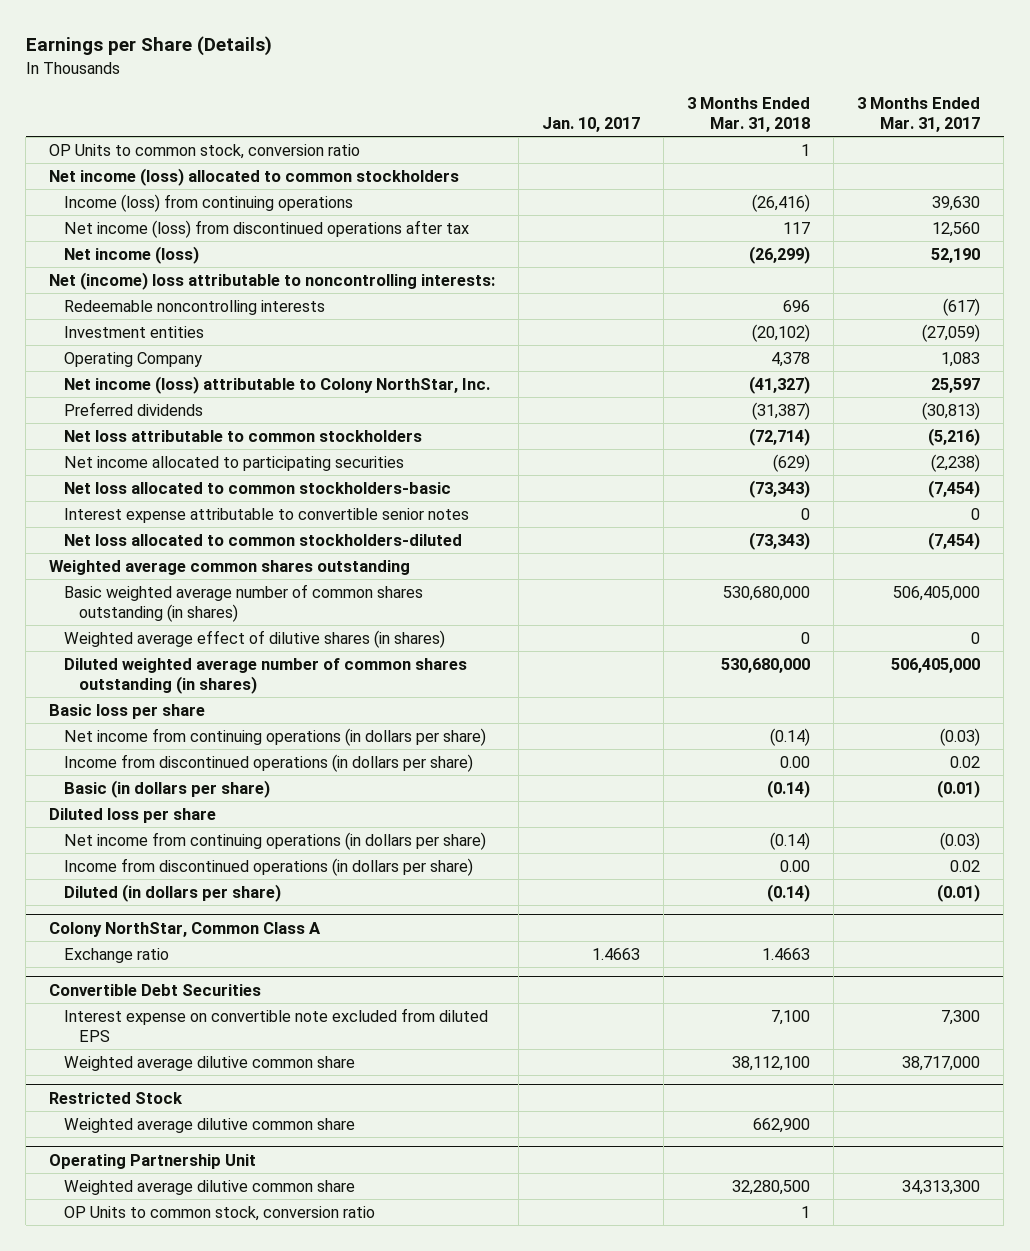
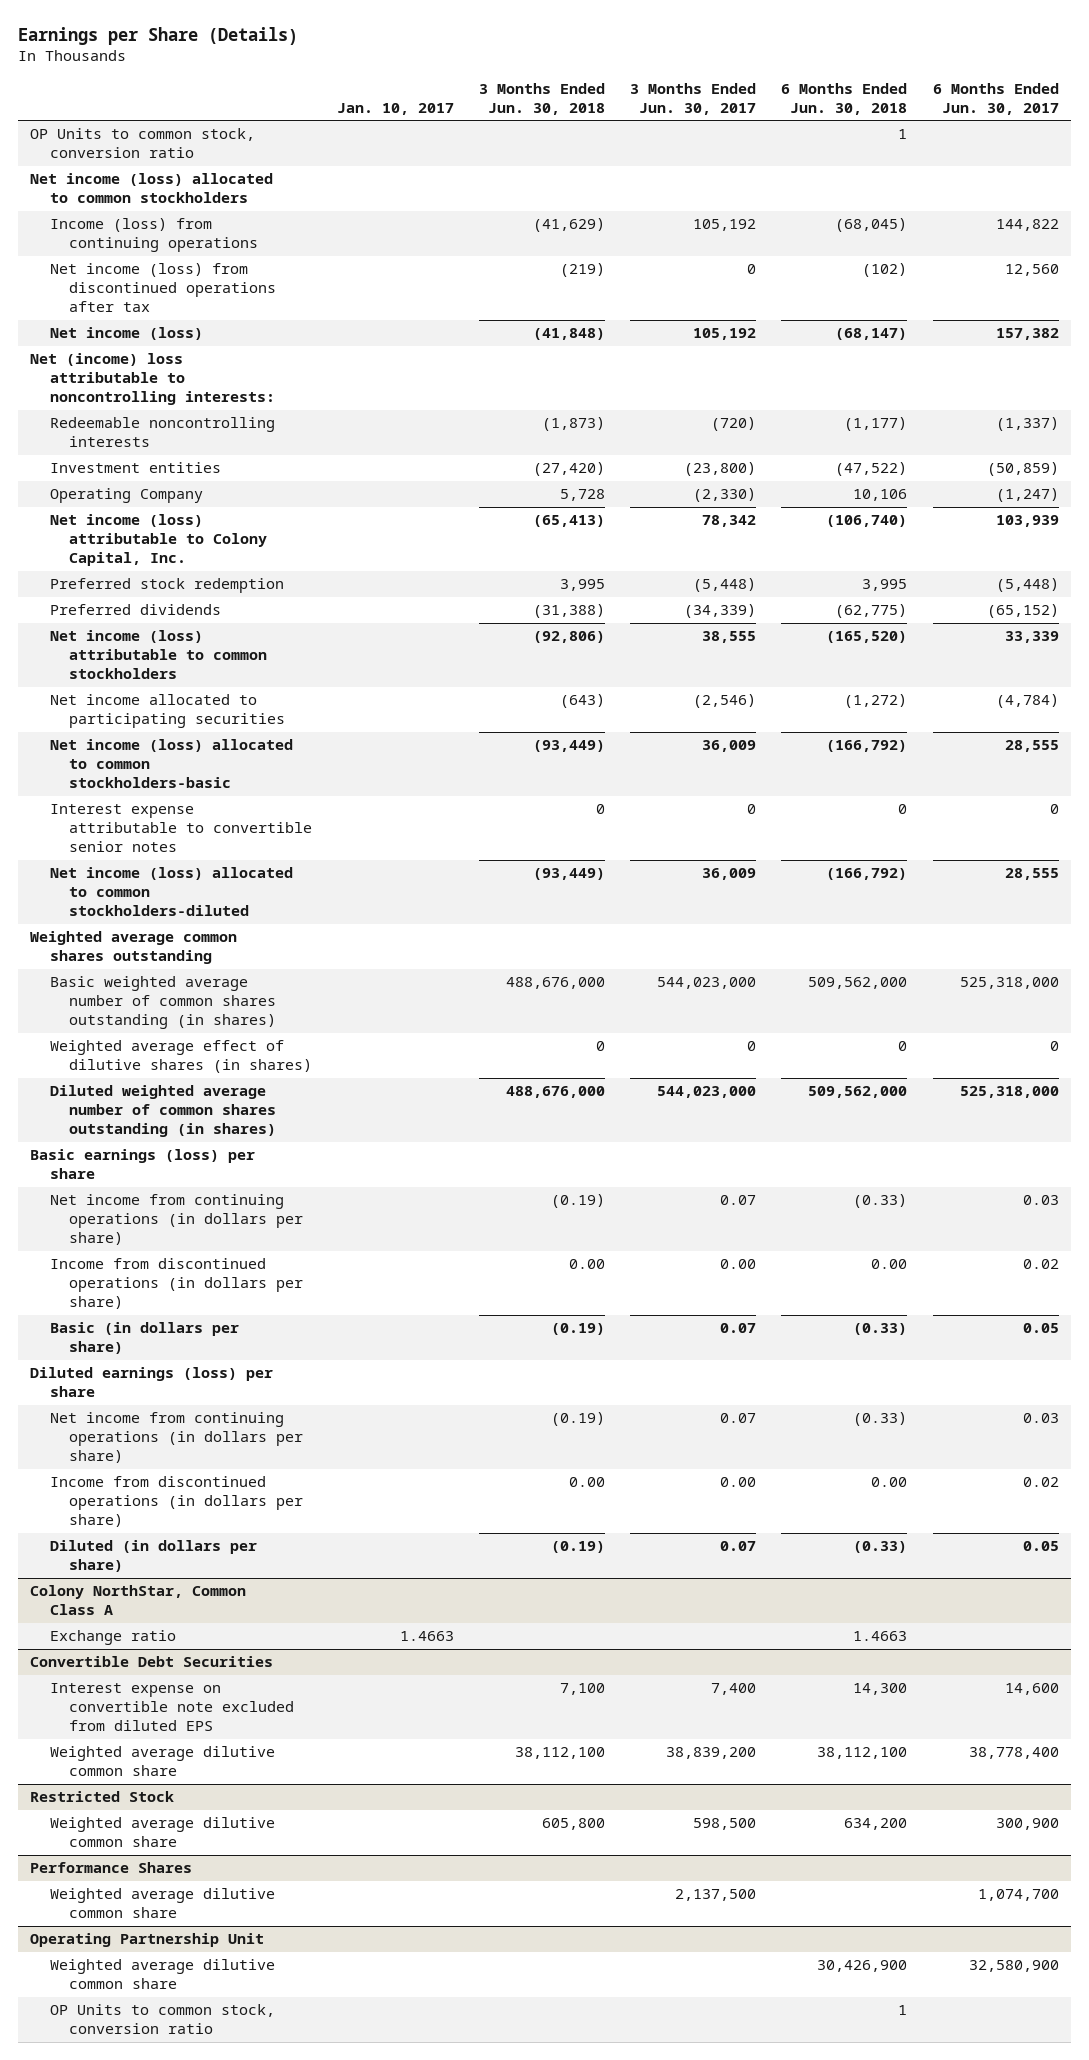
[687,97,811,132] 3 Months Ended Mar. 31, 2018 -> none
[857,97,981,132] 3 Months Ended Mar. 31, 2017 -> none
none -> [479,82,606,115] 3 Months Ended Jun. 30, 2018
none -> [630,82,757,115] 3 Months Ended Jun. 30, 2017
none -> [781,82,908,115] 6 Months Ended Jun. 30, 2018
none -> [932,82,1059,115] 6 Months Ended Jun. 30, 2017
[64,376,491,395] Net income (loss) attributable to Colony NorthStar, Inc. -> [49,514,267,567] Net income (loss) attributable to Colony Capital, Inc.
none -> [49,578,284,594] Preferred stock redemption
[64,430,423,443] Net loss attributable to common stockholders -> [49,630,267,680] Net income (loss) attributable to common stockholders
[64,482,452,495] Net loss allocated to common stockholders-basic -> [49,739,293,789] Net income (loss) allocated to common stockholders-basic
[64,534,463,547] Net loss allocated to common stockholders-diluted -> [49,867,293,917] Net income (loss) allocated to common stockholders-diluted
[49,704,206,720] Basic loss per share -> [30,1149,256,1180] Basic earnings (loss) per share
[49,808,217,824] Diluted loss per share -> [30,1367,274,1398] Diluted earnings (loss) per share
none -> [30,1862,193,1874] Performance Shares
none -> [49,1888,275,1919] Weighted average dilutive common share

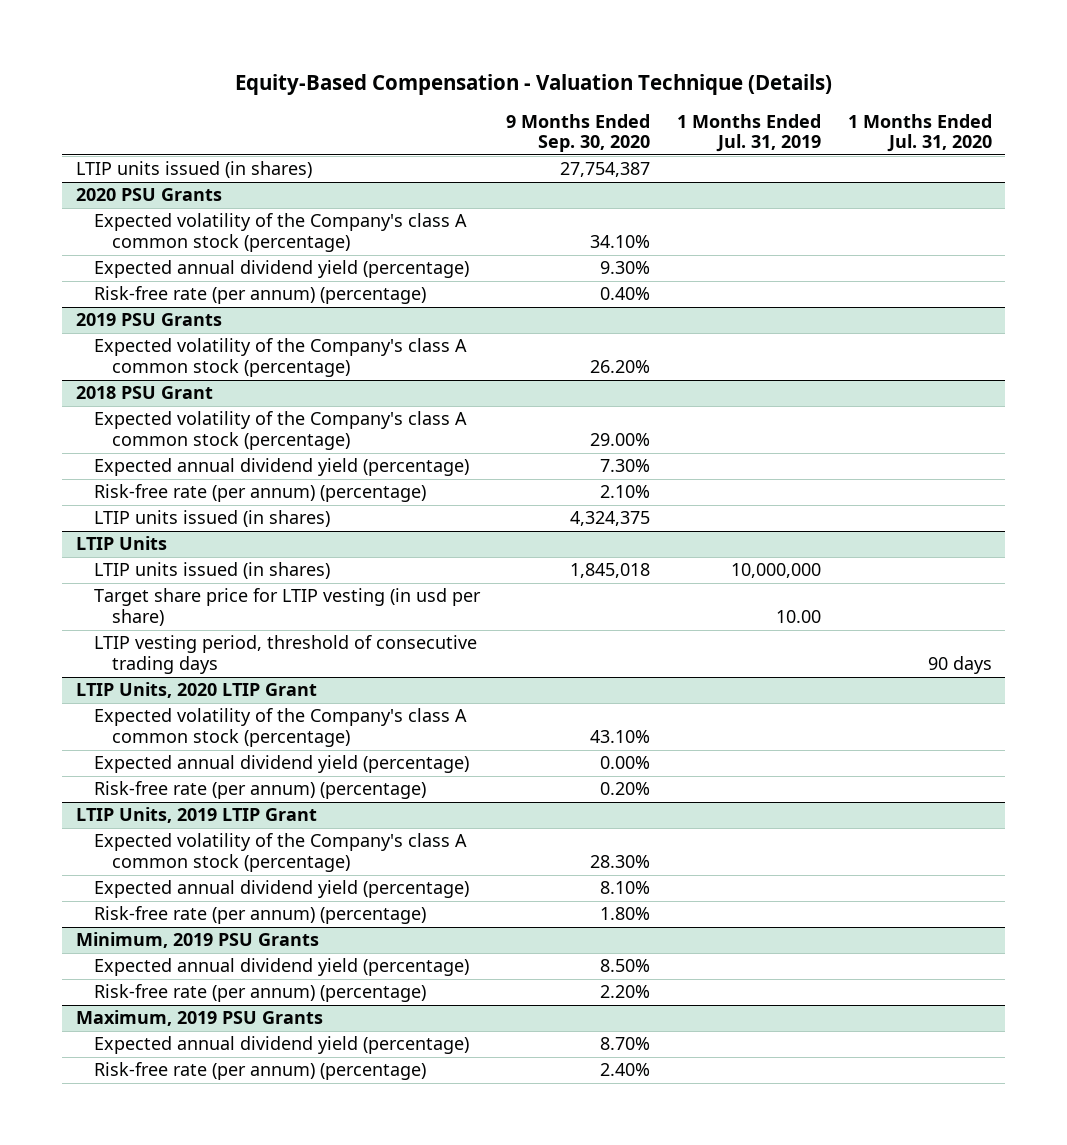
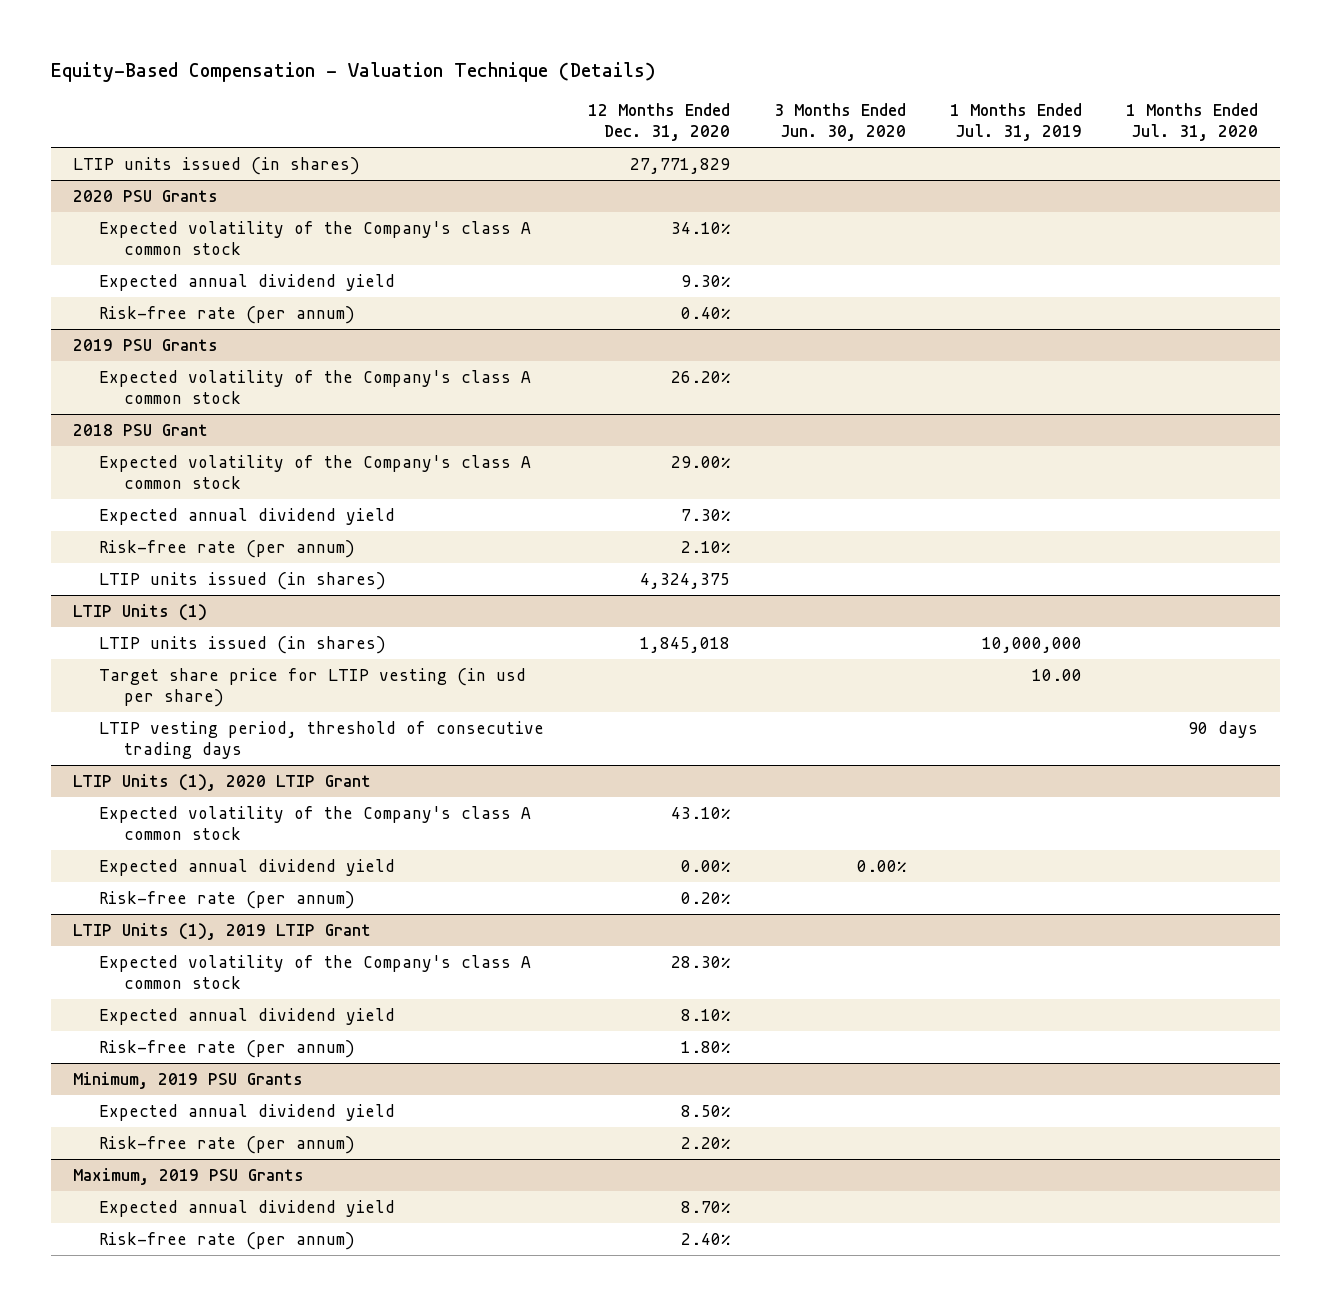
[506,113,651,153] 9 Months Ended Sep. 30, 2020 -> none
none -> [587,102,730,142] 12 Months Ended Dec. 31, 2020
none -> [773,102,906,142] 3 Months Ended Jun. 30, 2020
[93,213,467,253] Expected volatility of the Company's class A common stock (percentage) -> [98,220,531,255] Expected volatility of the Company's class A common stock
[93,260,469,279] Expected annual dividend yield (percentage) -> [98,273,395,291] Expected annual dividend yield
[93,286,426,305] Risk-free rate (per annum) (percentage) -> [98,305,355,324] Risk-free rate (per annum)
[93,338,467,378] Expected volatility of the Company's class A common stock (percentage) -> [98,369,531,404] Expected volatility of the Company's class A common stock
[93,411,467,451] Expected volatility of the Company's class A common stock (percentage) -> [98,454,531,489] Expected volatility of the Company's class A common stock
[93,458,469,477] Expected annual dividend yield (percentage) -> [98,507,395,525] Expected annual dividend yield
[93,484,426,503] Risk-free rate (per annum) (percentage) -> [98,539,355,558] Risk-free rate (per annum)
[75,536,167,551] LTIP Units -> [72,603,207,621] LTIP Units (1)
[75,682,317,699] LTIP Units, 2020 LTIP Grant -> [72,773,371,791] LTIP Units (1), 2020 LTIP Grant
[93,708,467,748] Expected volatility of the Company's class A common stock (percentage) -> [98,805,531,840] Expected volatility of the Company's class A common stock
[93,755,469,774] Expected annual dividend yield (percentage) -> [98,858,395,876] Expected annual dividend yield
[93,781,426,800] Risk-free rate (per annum) (percentage) -> [98,890,355,909] Risk-free rate (per annum)
[75,807,317,824] LTIP Units, 2019 LTIP Grant -> [72,922,371,940] LTIP Units (1), 2019 LTIP Grant
[93,833,467,873] Expected volatility of the Company's class A common stock (percentage) -> [98,954,531,989] Expected volatility of the Company's class A common stock
[93,880,469,899] Expected annual dividend yield (percentage) -> [98,1007,395,1025] Expected annual dividend yield
[93,906,426,925] Risk-free rate (per annum) (percentage) -> [98,1039,355,1058] Risk-free rate (per annum)
[93,958,469,977] Expected annual dividend yield (percentage) -> [98,1103,395,1121] Expected annual dividend yield
[93,984,426,1003] Risk-free rate (per annum) (percentage) -> [98,1135,355,1154] Risk-free rate (per annum)
[93,1036,469,1055] Expected annual dividend yield (percentage) -> [98,1199,395,1217] Expected annual dividend yield
[93,1062,426,1081] Risk-free rate (per annum) (percentage) -> [98,1231,355,1250] Risk-free rate (per annum)

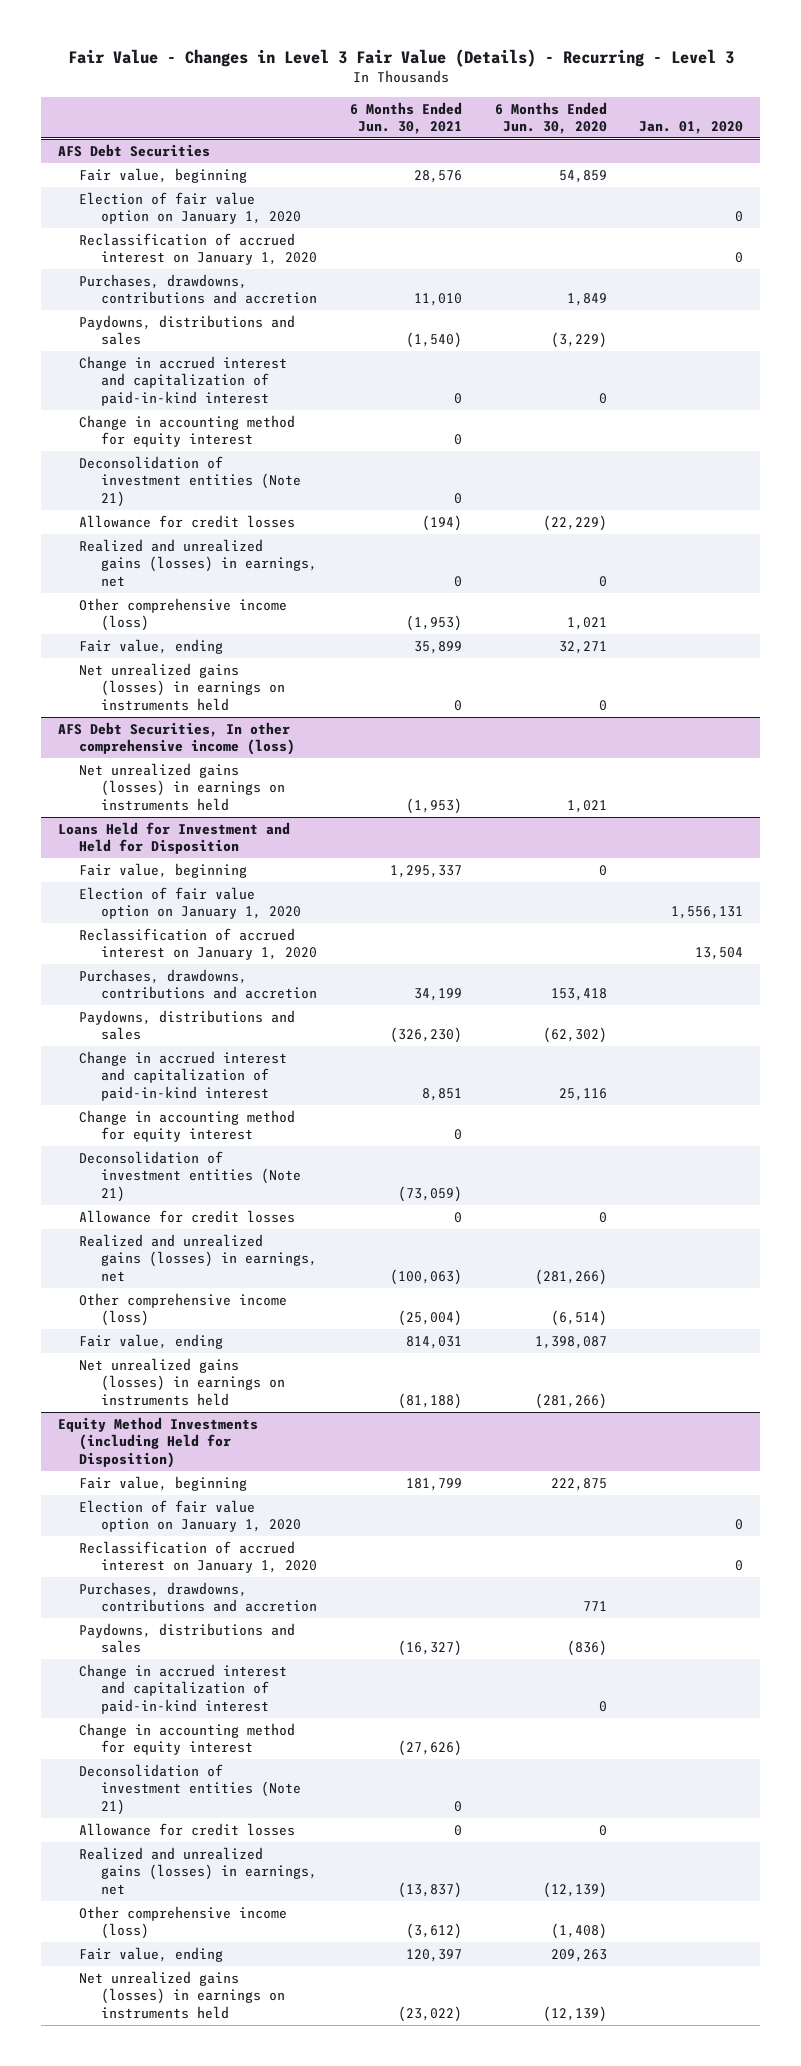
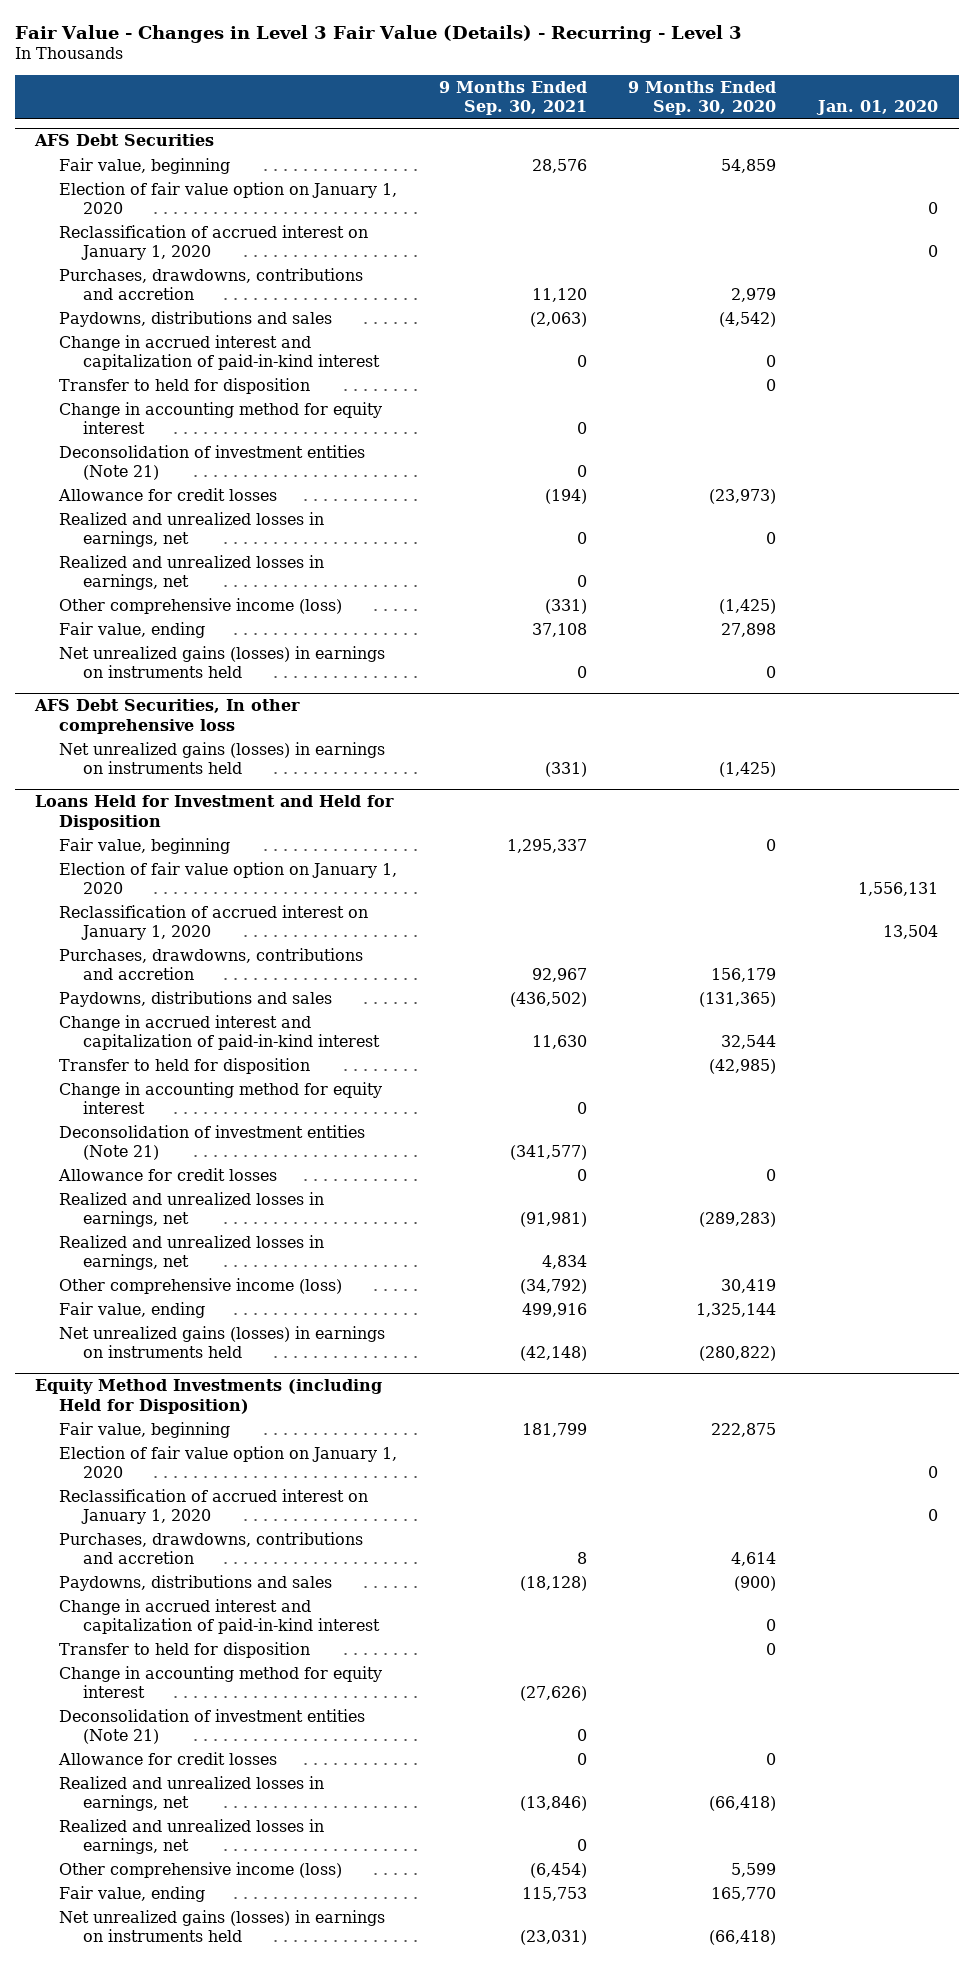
[349,101,462,134] 6 Months Ended Jun. 30, 2021 -> none
[494,101,607,134] 6 Months Ended Jun. 30, 2020 -> none
none -> [438,80,587,115] 9 Months Ended Sep. 30, 2021
none -> [628,80,777,115] 9 Months Ended Sep. 30, 2020
none -> [59,377,311,394] Transfer to held for disposition
[79,538,317,587] Realized and unrealized gains (losses) in earnings, net -> [59,511,325,547] Realized and unrealized losses in earnings, net
none -> [59,554,325,590] Realized and unrealized losses in earnings, net
[57,721,296,756] AFS Debt Securities, In other comprehensive income (loss) -> [34,699,301,734] AFS Debt Securities, In other comprehensive loss
none -> [59,1057,311,1074] Transfer to held for disposition
[79,1233,317,1282] Realized and unrealized gains (losses) in earnings, net -> [59,1191,325,1227] Realized and unrealized losses in earnings, net
none -> [59,1234,325,1270] Realized and unrealized losses in earnings, net
none -> [59,1641,311,1658] Transfer to held for disposition
[79,1846,317,1895] Realized and unrealized gains (losses) in earnings, net -> [59,1775,325,1811] Realized and unrealized losses in earnings, net
none -> [59,1818,325,1854] Realized and unrealized losses in earnings, net

